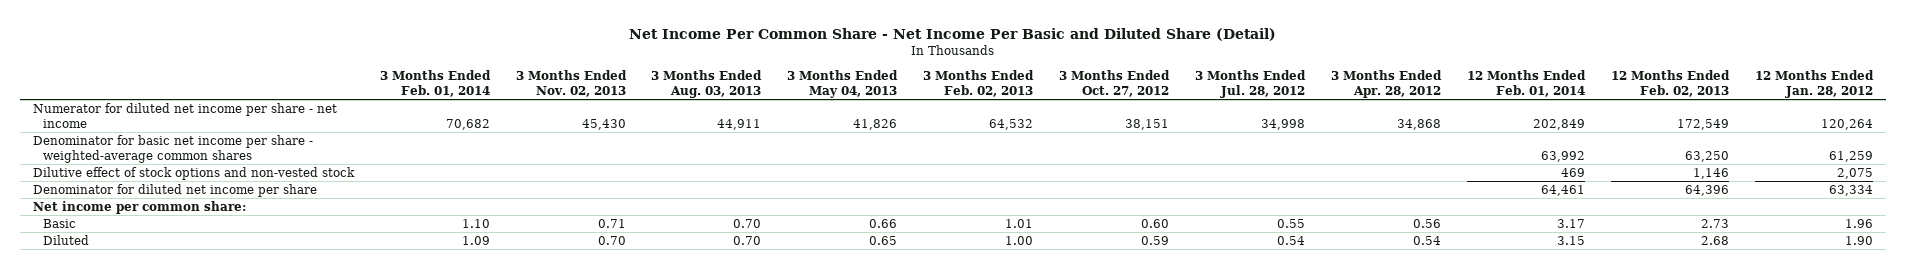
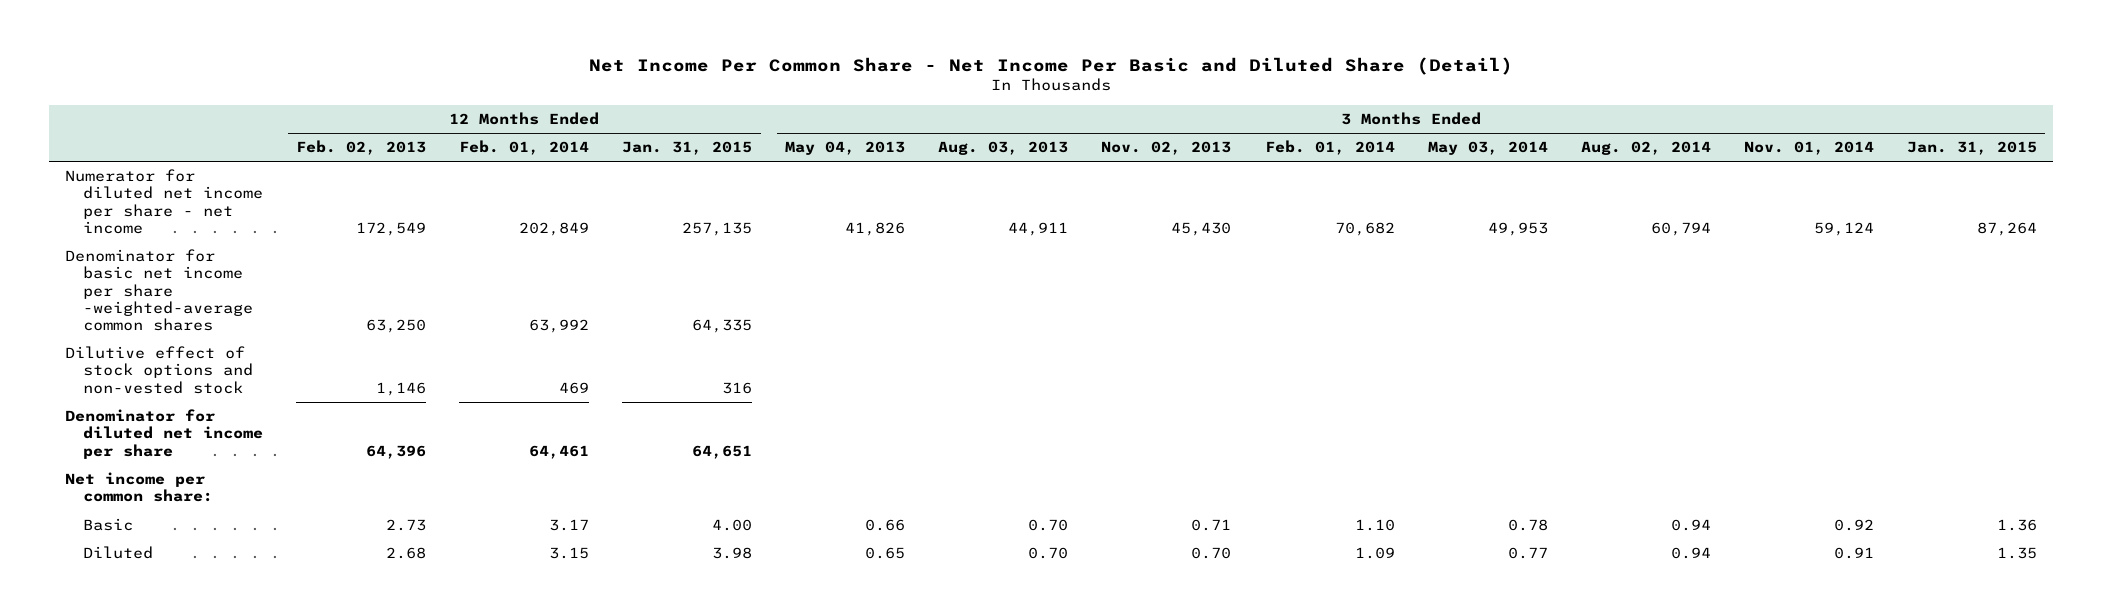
[923,70,1035,97] 3 Months Ended Feb. 02, 2013 -> none
[1059,70,1171,97] 3 Months Ended Oct. 27, 2012 -> none
[1195,70,1307,98] 3 Months Ended Jul. 28, 2012 -> none
[1331,70,1443,98] 3 Months Ended Apr. 28, 2012 -> none
[1754,70,1874,98] 12 Months Ended Jan. 28, 2012 -> none
none -> [622,141,753,156] Jan. 31, 2015
none -> [1427,141,1548,156] May 03, 2014
none -> [1580,141,1711,156] Aug. 02, 2014
none -> [1743,141,1874,156] Nov. 01, 2014
none -> [1906,141,2037,156] Jan. 31, 2015
[32,135,313,163] Denominator for basic net income per share - weighted-average common shares -> [65,249,254,332] Denominator for basic net income per share -weighted-average common shares

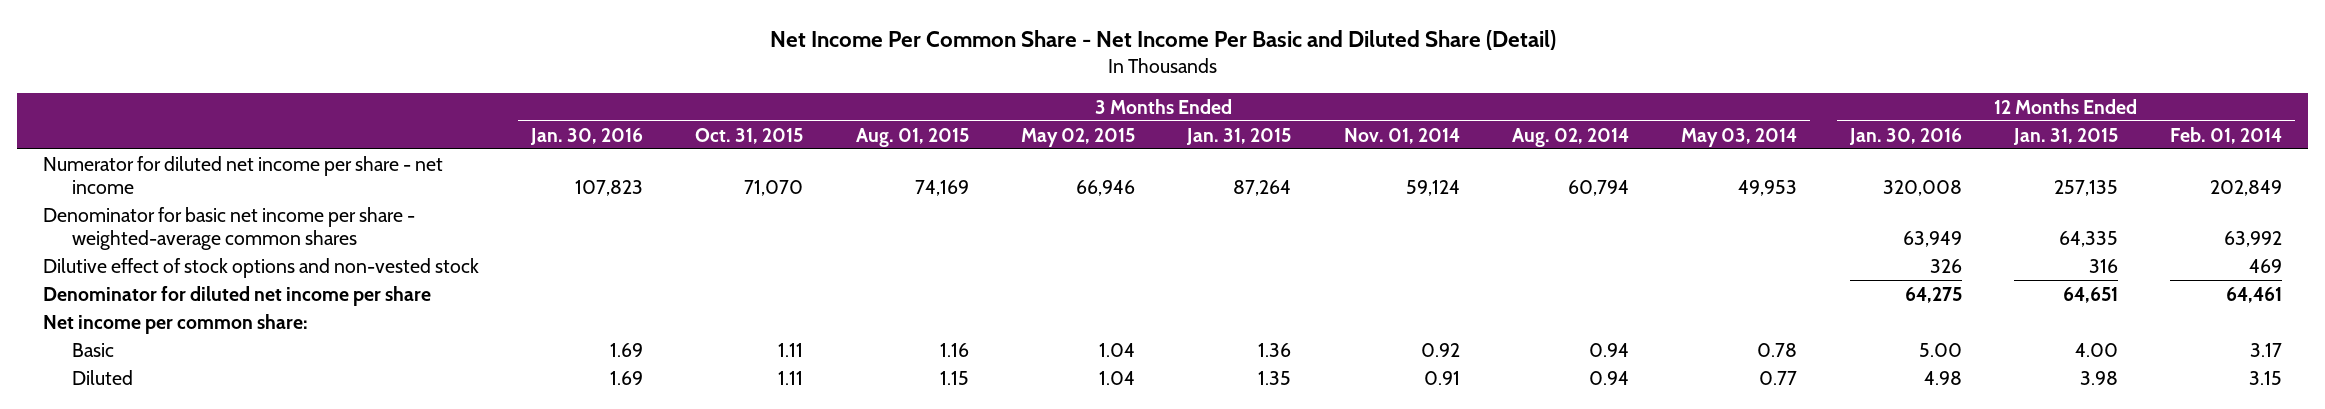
[296,140,427,156] Feb. 02, 2013 -> none
[785,141,906,156] May 04, 2013 -> none
[938,141,1069,156] Aug. 03, 2013 -> none
[1101,141,1232,156] Nov. 02, 2013 -> none
[1264,140,1395,156] Feb. 01, 2014 -> none
none -> [530,127,644,145] Jan. 30, 2016
none -> [695,127,804,144] Oct. 31, 2015
none -> [855,127,969,147] Aug. 01, 2015
none -> [1021,127,1136,147] May 02, 2015
none -> [1848,127,1962,145] Jan. 30, 2016
[65,249,254,332] Denominator for basic net income per share -weighted-average common shares -> [42,206,415,250] Denominator for basic net income per share - weighted-average common shares

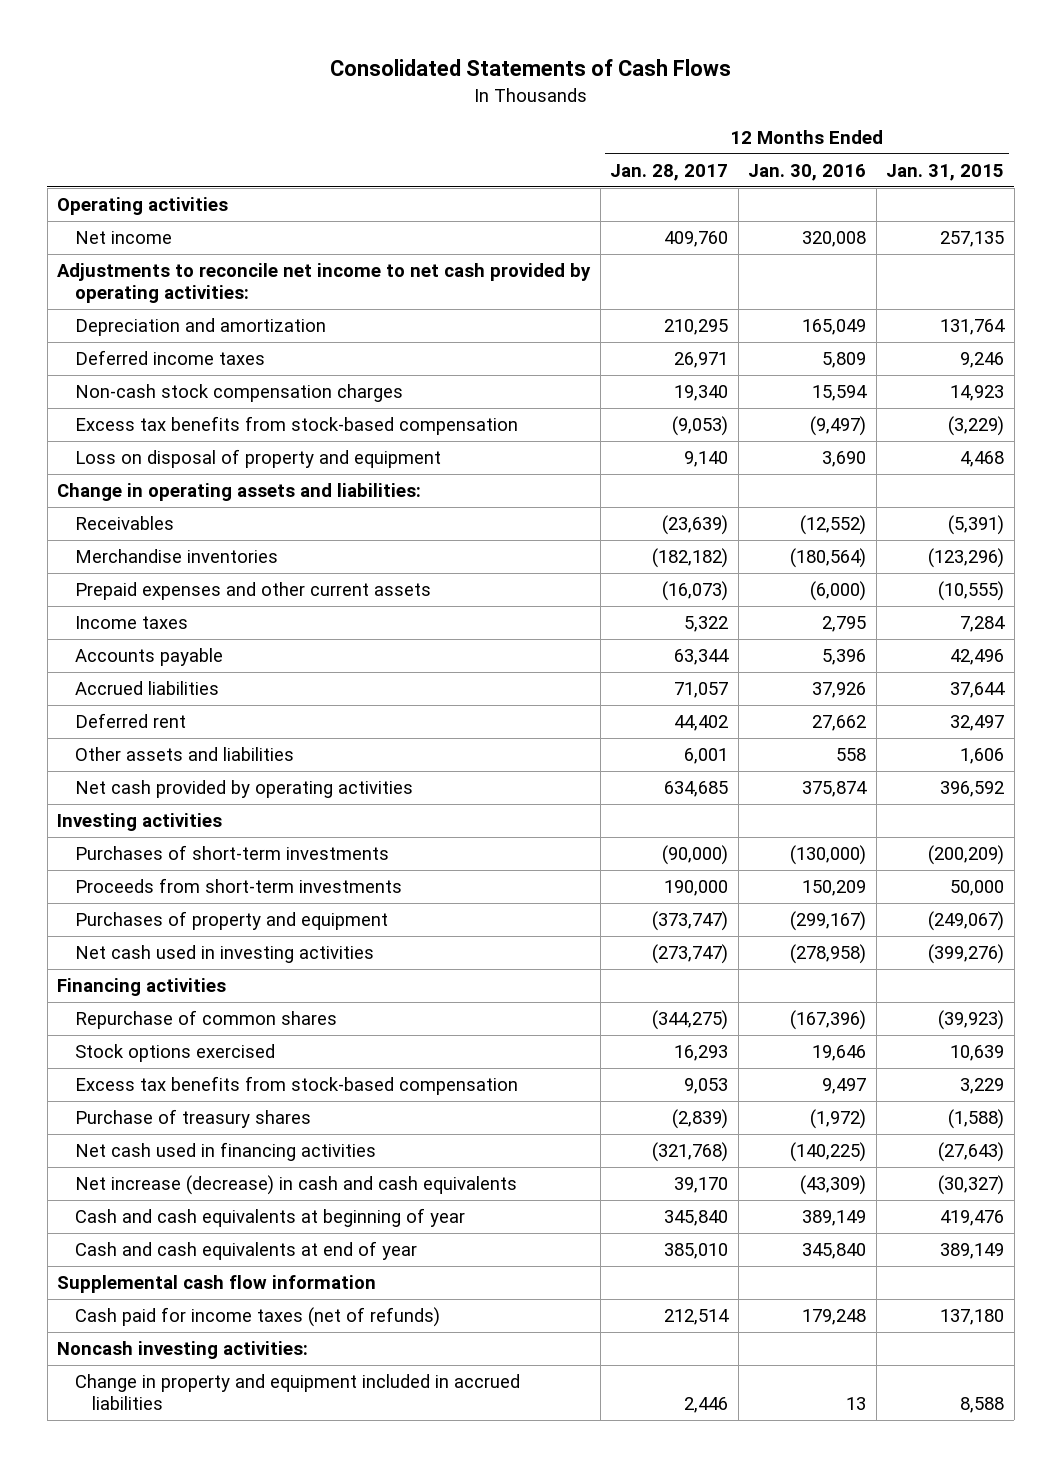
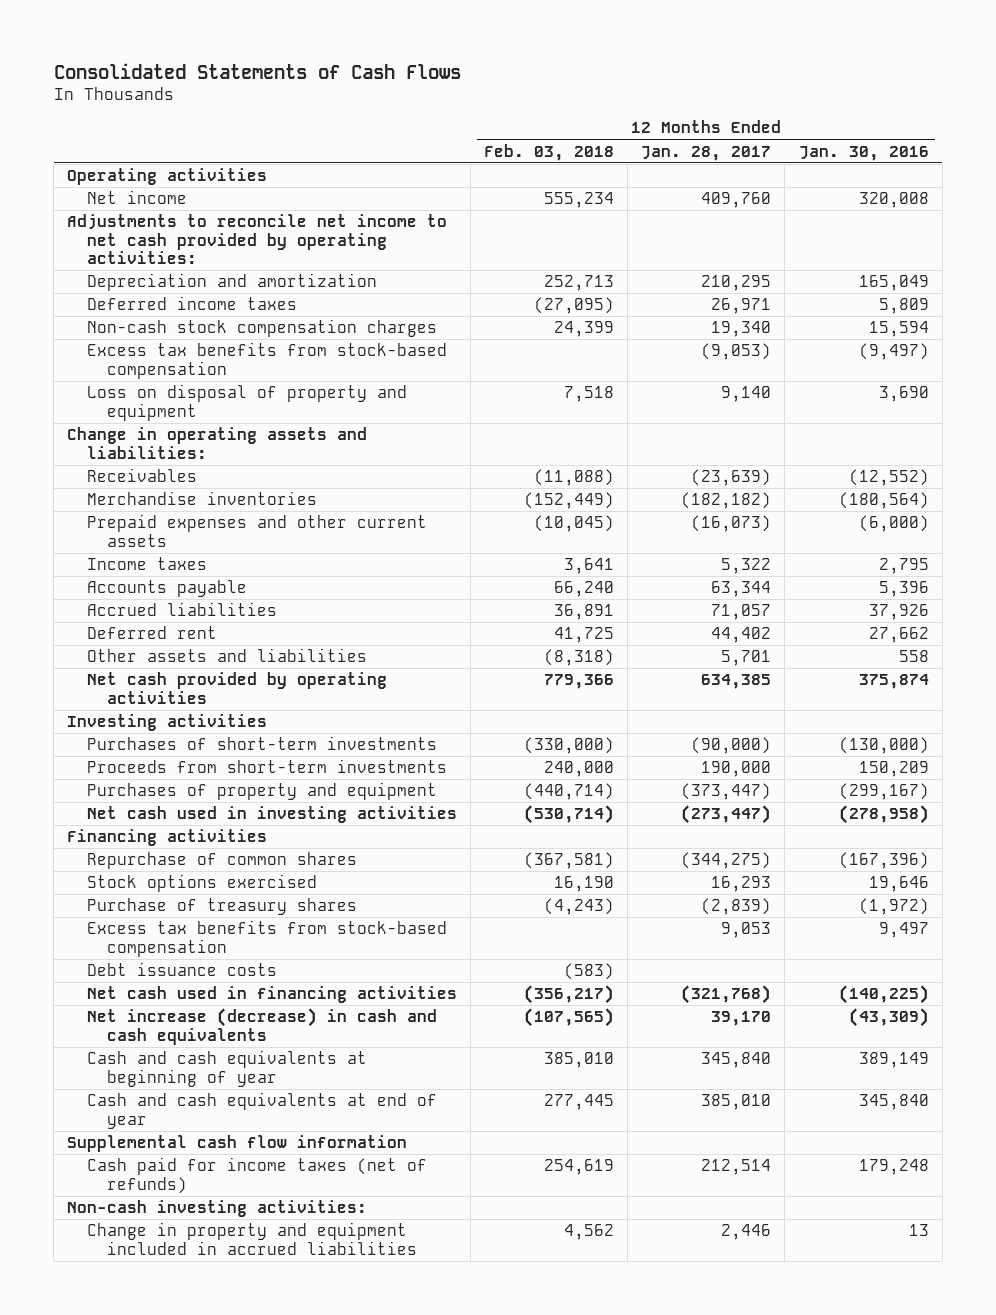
[886,163,1005,181] Jan. 31, 2015 -> none
none -> [484,143,615,161] Feb. 03, 2018
[684,748,729,765] 6,001 -> [721,650,772,667] 5,701
[664,781,729,798] 634,685 -> [701,674,772,690] 634,385
[652,911,729,932] (373,747) -> [681,783,772,801] (373,447)
[652,944,729,965] (273,747) -> [681,805,772,825] (273,447)
[74,1076,518,1096] Excess tax benefits from stock-based compensation -> [86,920,447,957] Excess tax benefits from stock-based compensation
none -> [86,962,277,977] Debt issuance costs
[57,1341,309,1360] Noncash investing activities: -> [67,1200,368,1218] Non-cash investing activities:

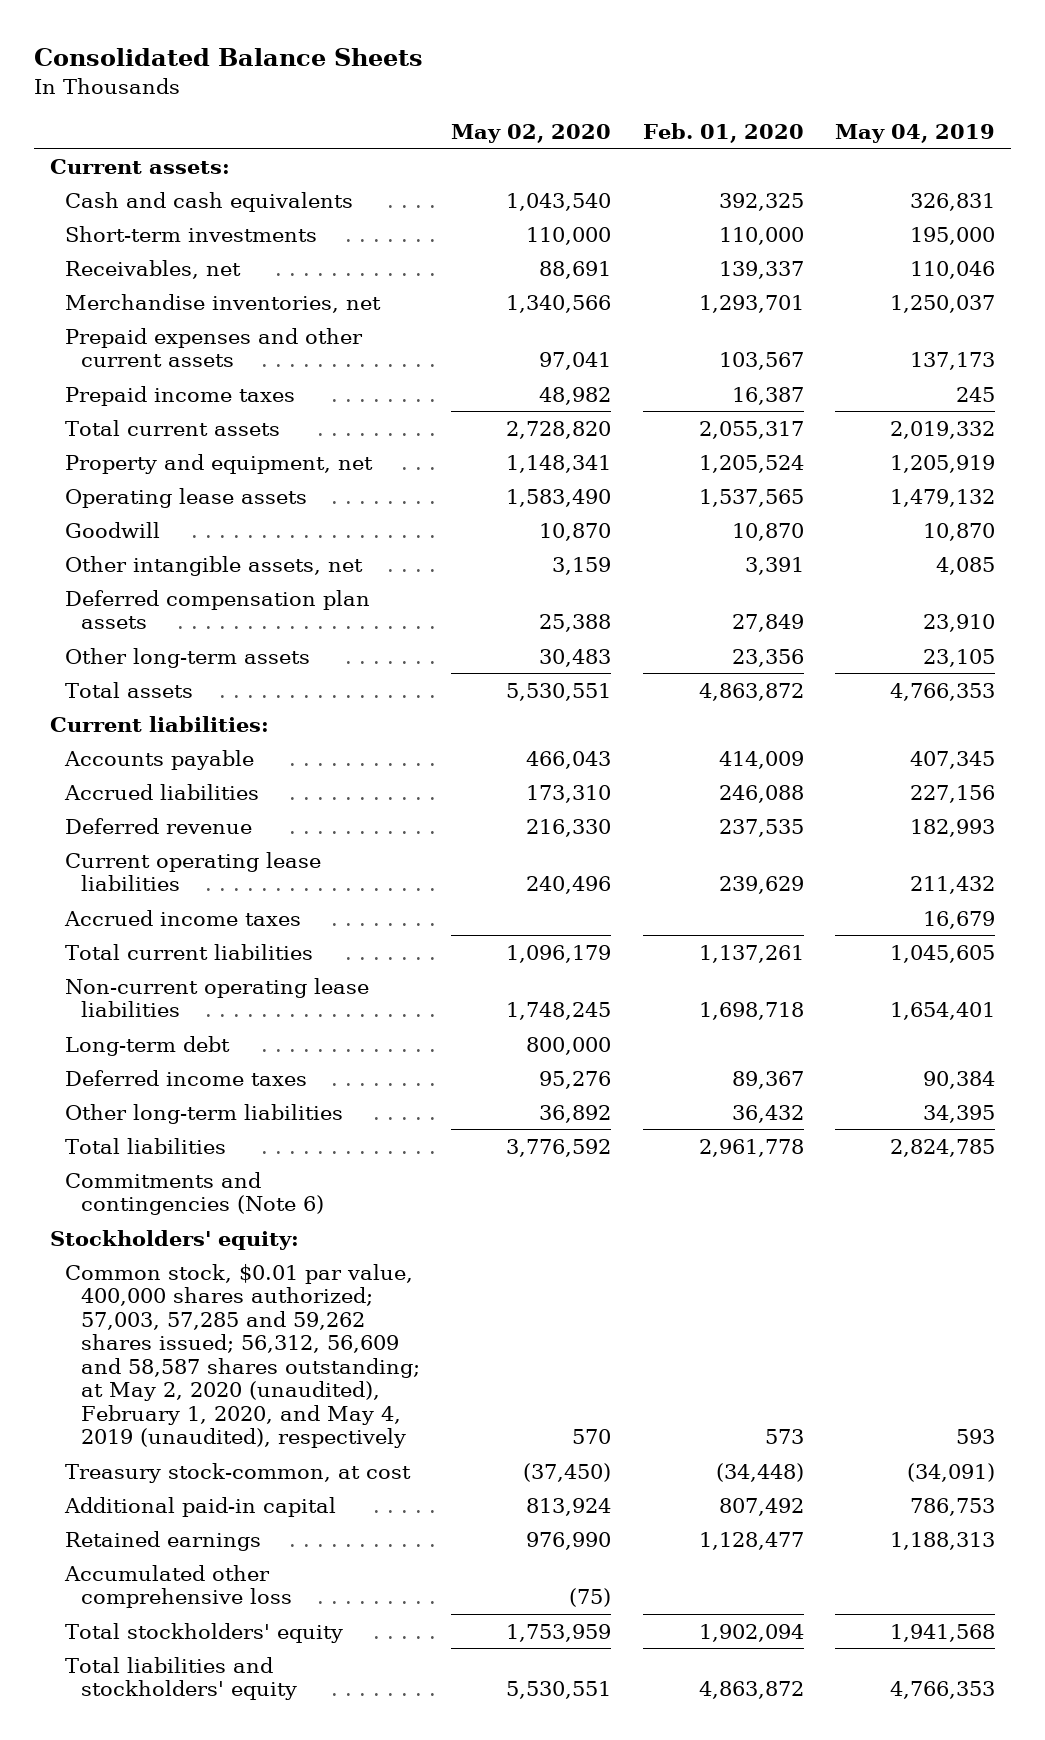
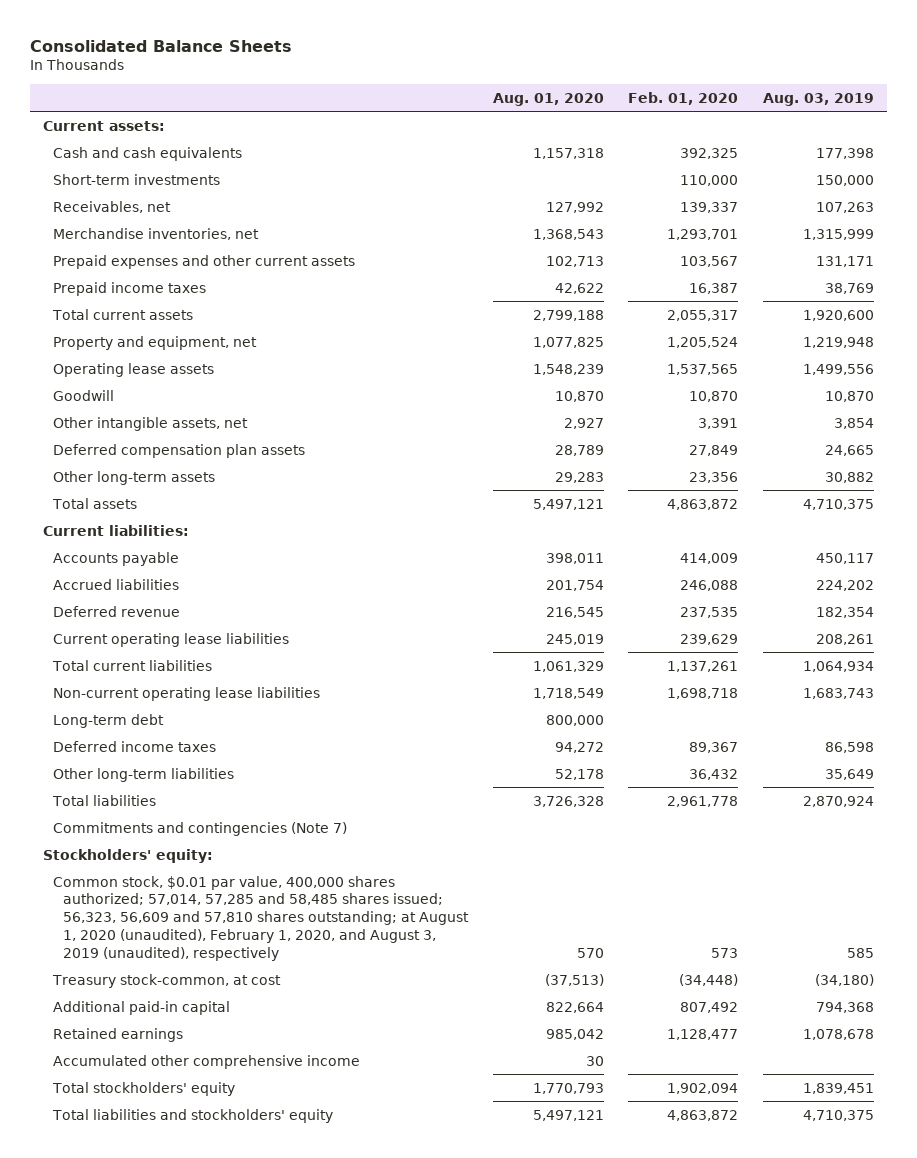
[451,123,612,143] May 02, 2020 -> none
[834,123,995,143] May 04, 2019 -> none
none -> [492,92,604,106] Aug. 01, 2020
none -> [763,92,875,106] Aug. 03, 2019
[64,909,302,926] Accrued income taxes -> none
[65,1171,324,1216] Commitments and contingencies (Note 6) -> [52,821,347,836] Commitments and contingencies (Note 7)
[65,1263,420,1449] Common stock, $0.01 par value, 400,000 shares authorized; 57,003, 57,285 and 59,262 shares issued; 56,312, 56,609 and 58,587 shares outstanding; at May 2, 2020 (unaudited), February 1, 2020, and May 4, 2019 (unaudited), respectively -> [52,875,469,962] Common stock, $0.01 par value, 400,000 shares authorized; 57,014, 57,285 and 58,485 shares issued; 56,323, 56,609 and 57,810 shares outstanding; at August 1, 2020 (unaudited), February 1, 2020, and August 3, 2019 (unaudited), respectively
[64,1564,292,1609] Accumulated other comprehensive loss -> [52,1054,360,1069] Accumulated other comprehensive income

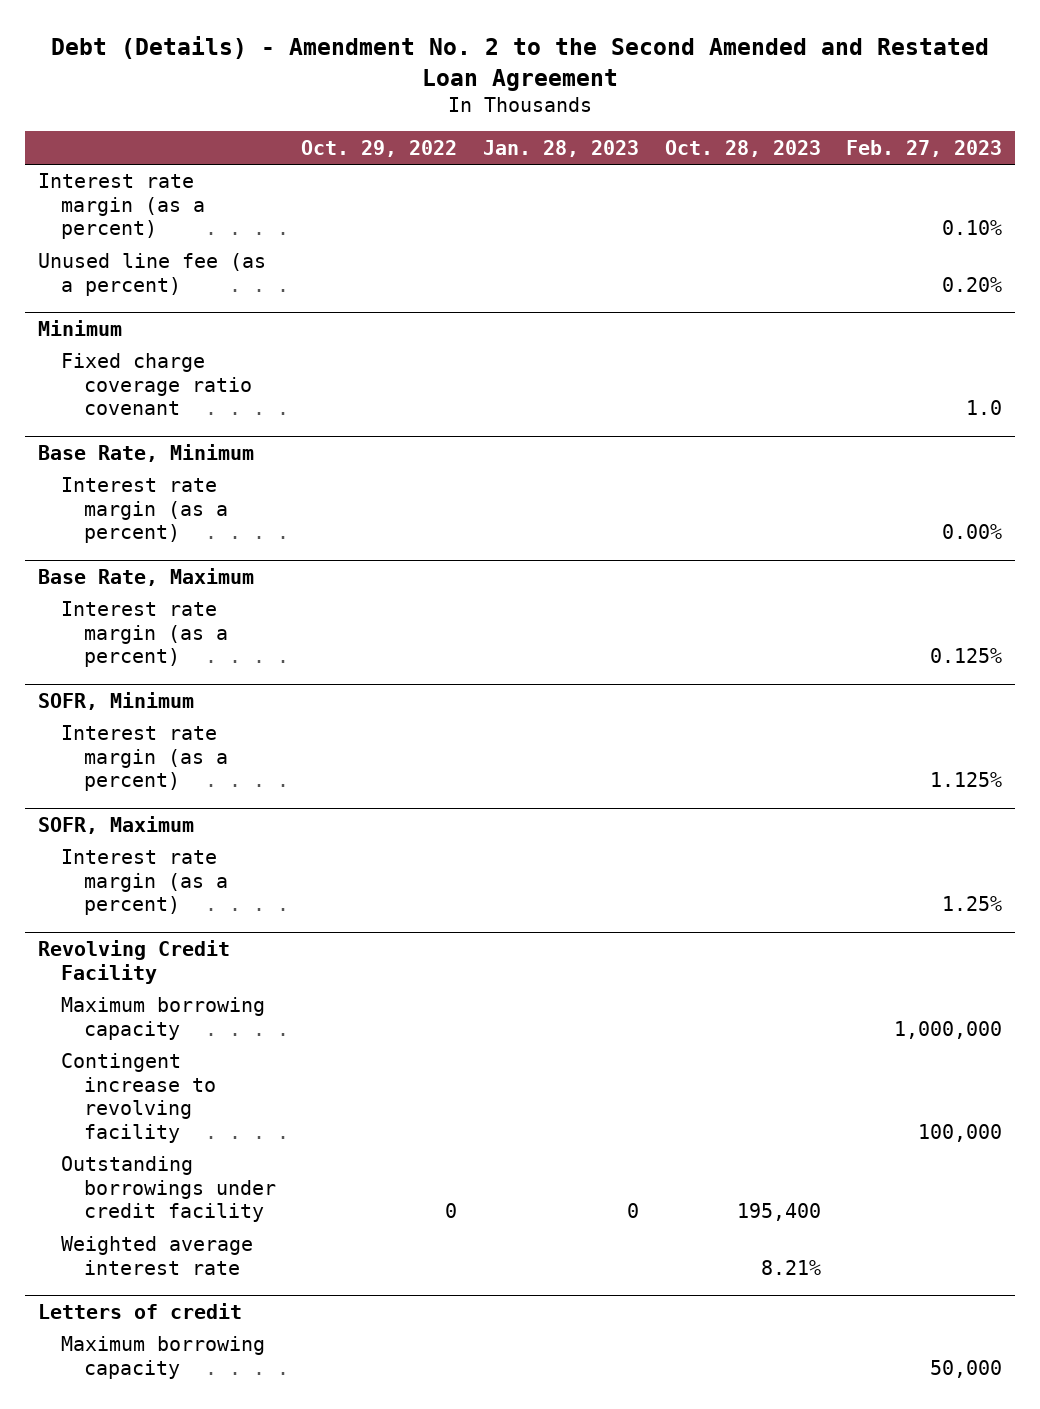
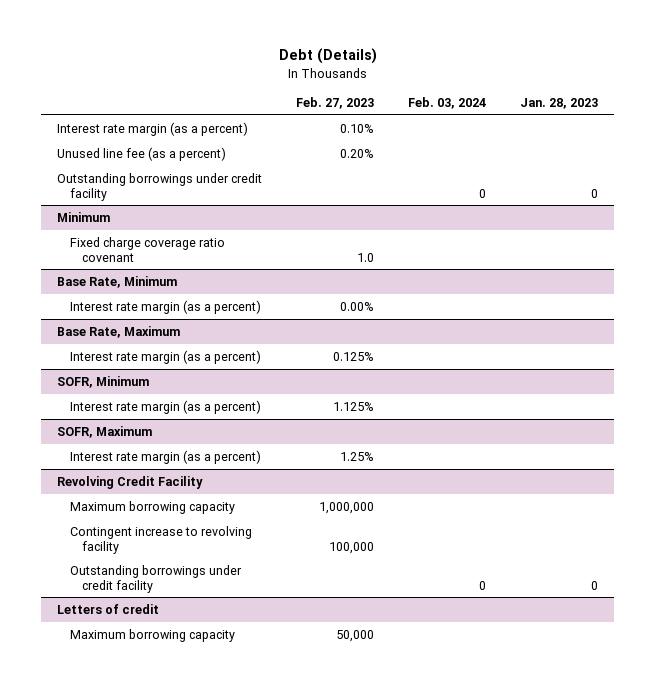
[51,36,990,91] Debt (Details) - Amendment No. 2 to the Second Amended and Restated Loan Agreement -> [278,48,377,65] Debt (Details)
[301,139,458,157] Oct. 29, 2022 -> none
[664,139,821,157] Oct. 28, 2023 -> none
none -> [407,97,486,110] Feb. 03, 2024
none -> [57,172,263,201] Outstanding borrowings under credit facility
[60,1236,253,1275] Weighted average interest rate -> none

